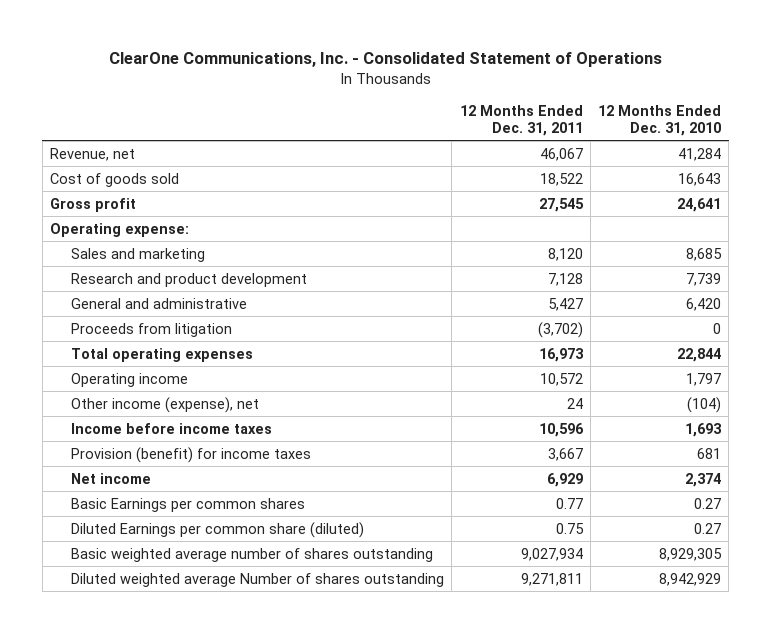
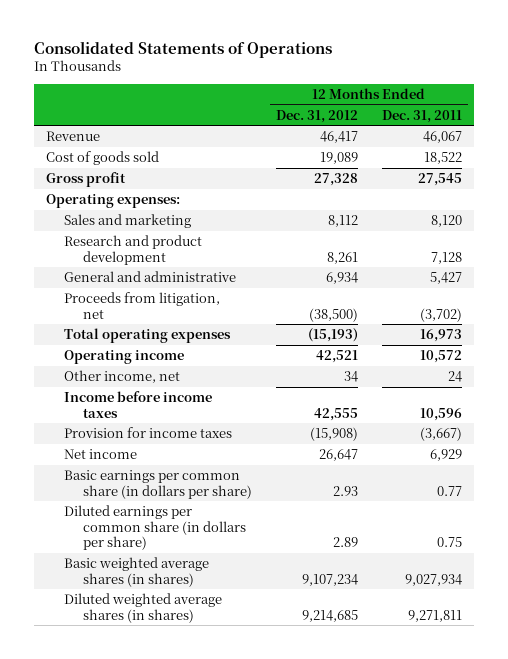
[108,52,662,68] ClearOne Communications, Inc. - Consolidated Statement of Operations -> [33,40,332,58] Consolidated Statements of Operations
[598,104,722,137] 12 Months Ended Dec. 31, 2010 -> none
none -> [275,109,358,123] Dec. 31, 2012
[49,147,135,161] Revenue, net -> [45,131,100,142] Revenue
[49,222,189,237] Operating expense: -> [45,194,180,209] Operating expenses:
[71,322,233,337] Proceeds from litigation -> [64,292,221,319] Proceeds from litigation, net
[71,396,260,413] Other income (expense), net -> [64,370,181,384] Other income, net
[71,446,312,463] Provision (benefit) for income taxes -> [64,427,233,439] Provision for income taxes
[547,447,583,461] 3,667 -> [419,427,462,442] (3,667)
[71,497,306,512] Basic Earnings per common shares -> [64,470,252,499] Basic earnings per common share (in dollars per share)
[71,521,365,538] Diluted Earnings per common share (diluted) -> [64,505,246,551] Diluted earnings per common share (in dollars per share)
[71,547,434,562] Basic weighted average number of shares outstanding -> [64,557,210,587] Basic weighted average shares (in shares)
[71,572,445,587] Diluted weighted average Number of shares outstanding -> [64,593,223,623] Diluted weighted average shares (in shares)

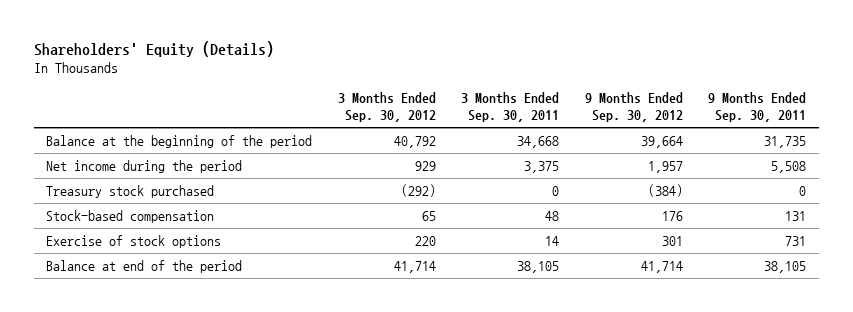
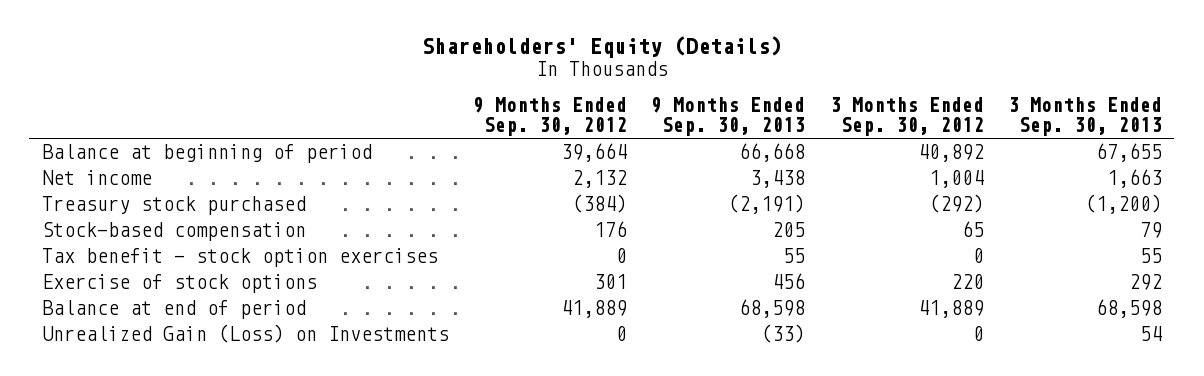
[461,92,560,123] 3 Months Ended Sep. 30, 2011 -> none
[708,92,807,123] 9 Months Ended Sep. 30, 2011 -> none
none -> [651,96,806,137] 9 Months Ended Sep. 30, 2013
none -> [1008,96,1163,137] 3 Months Ended Sep. 30, 2013
[46,134,313,148] Balance at the beginning of the period -> [41,144,372,164] Balance at beginning of period
[393,135,436,148] 40,792 -> [917,144,984,163] 40,892
[46,159,243,173] Net income during the period -> [41,170,152,186] Net income
[414,160,436,171] 929 -> [928,170,984,189] 1,004
[647,160,683,173] 1,957 -> [572,170,628,189] 2,132
none -> [41,248,438,268] Tax benefit - stock option exercises
[46,259,243,273] Balance at end of the period -> [41,300,306,320] Balance at end of period
[393,260,436,273] 41,714 -> [917,300,984,319] 41,889
[640,260,683,273] 41,714 -> [561,300,628,319] 41,889
none -> [41,324,449,344] Unrealized Gain (Loss) on Investments

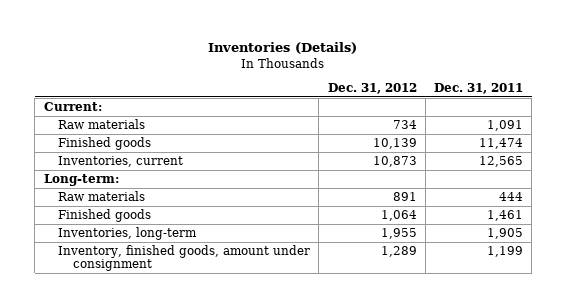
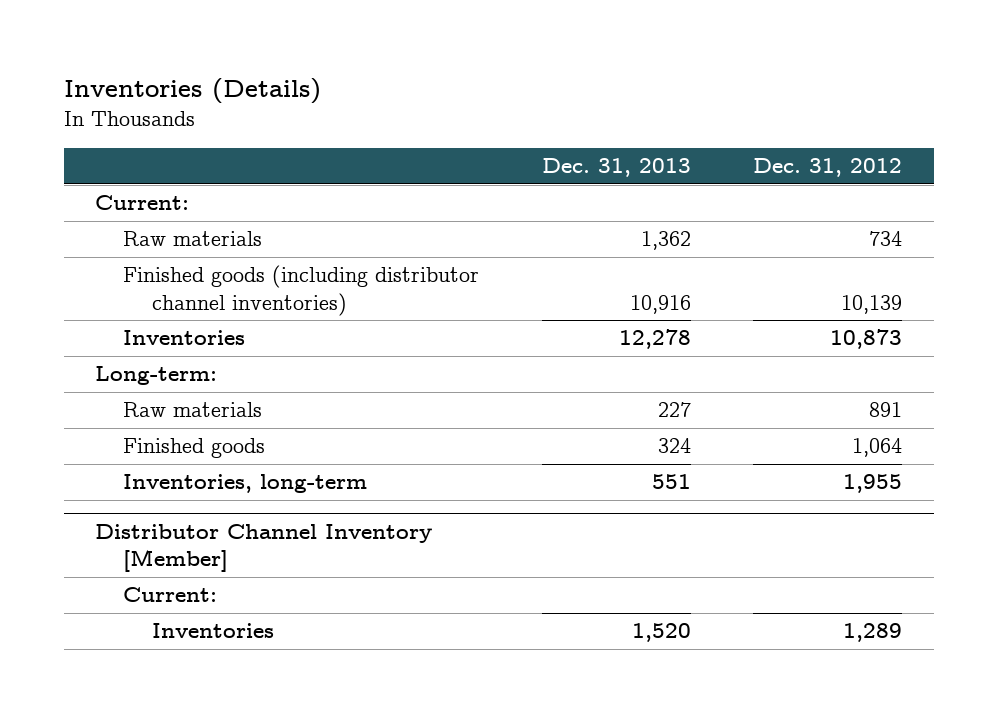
[434,82,524,94] Dec. 31, 2011 -> none
none -> [541,158,691,178] Dec. 31, 2013
[58,136,152,150] Finished goods -> [123,265,480,316] Finished goods (including distributor channel inventories)
[58,155,184,167] Inventories, current -> [123,330,246,346] Inventories
none -> [94,523,432,573] Distributor Channel Inventory [Member]
none -> [123,587,218,603] Current:
[58,244,311,272] Inventory, finished goods, amount under consignment -> [152,623,275,639] Inventories

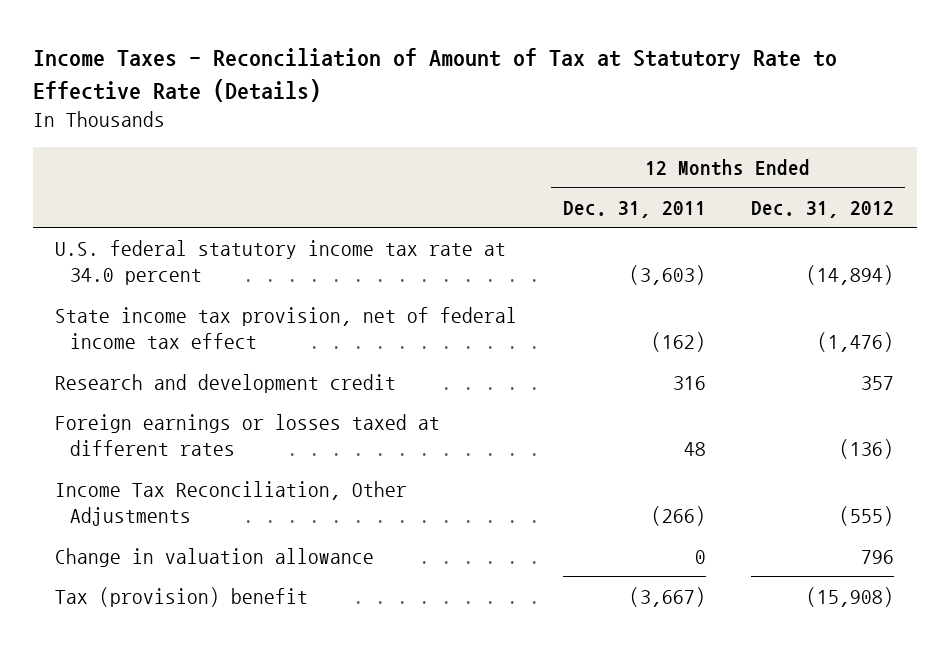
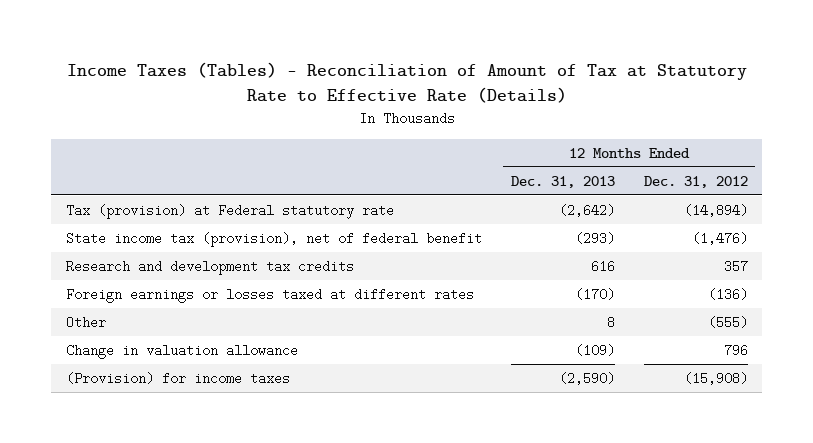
[32,48,837,102] Income Taxes - Reconciliation of Amount of Tax at Statutory Rate to Effective Rate (Details) -> [66,62,747,103] Income Taxes (Tables) - Reconciliation of Amount of Tax at Statutory Rate to Effective Rate (Details)
[562,200,706,218] Dec. 31, 2011 -> none
none -> [510,175,615,188] Dec. 31, 2013
[55,239,507,286] U.S. federal statutory income tax rate at 34.0 percent -> [65,203,394,219] Tax (provision) at Federal statutory rate
[55,306,518,350] State income tax provision, net of federal income tax effect -> [65,231,482,247] State income tax (provision), net of federal benefit
[55,373,397,393] Research and development credit -> [65,259,354,275] Research and development tax credits
[55,480,408,527] Income Tax Reconciliation, Other Adjustments -> [65,315,106,329] Other
[55,586,309,607] Tax (provision) benefit -> [65,371,290,385] (Provision) for income taxes

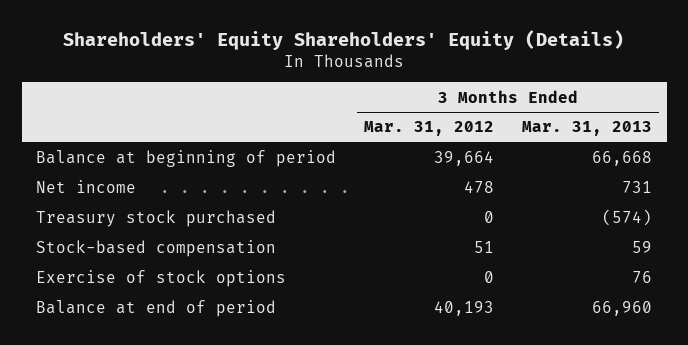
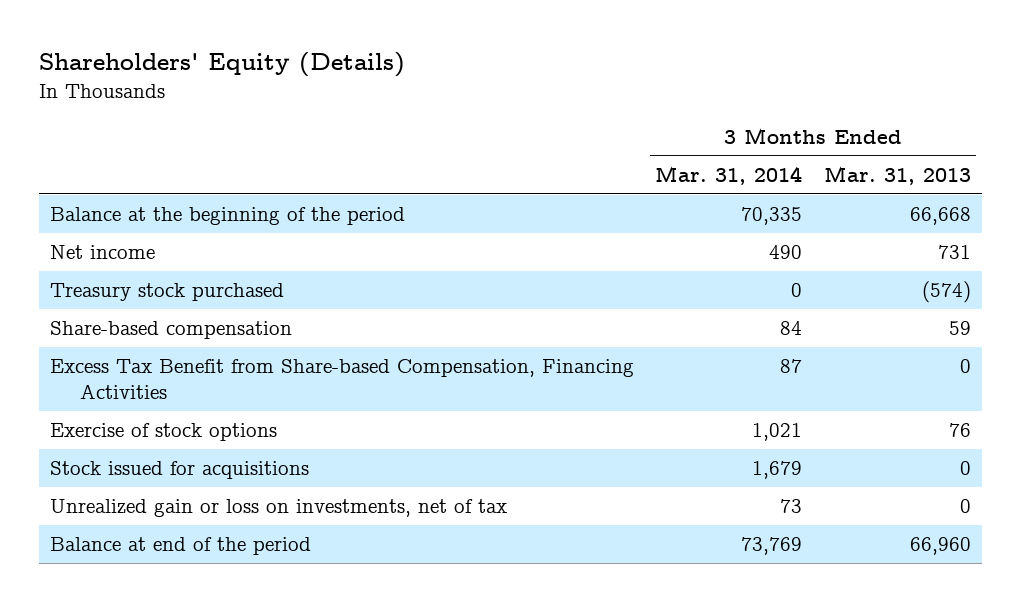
[63,29,625,50] Shareholders' Equity Shareholders' Equity (Details) -> [38,52,405,78] Shareholders' Equity (Details)
[364,121,495,137] Mar. 31, 2012 -> none
none -> [655,165,803,185] Mar. 31, 2014
[36,150,337,168] Balance at beginning of period -> [49,206,405,225] Balance at the beginning of the period
[36,240,277,258] Stock-based compensation -> [49,320,292,339] Share-based compensation
none -> [49,358,634,399] Excess Tax Benefit from Share-based Compensation, Financing Activities
none -> [49,460,309,479] Stock issued for acquisitions
none -> [49,498,507,517] Unrealized gain or loss on investments, net of tax
[36,300,277,318] Balance at end of period -> [49,536,311,555] Balance at end of the period

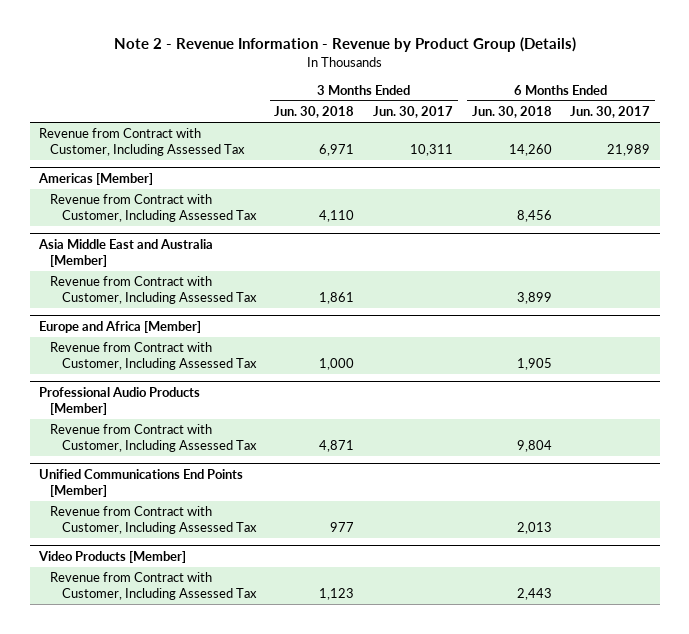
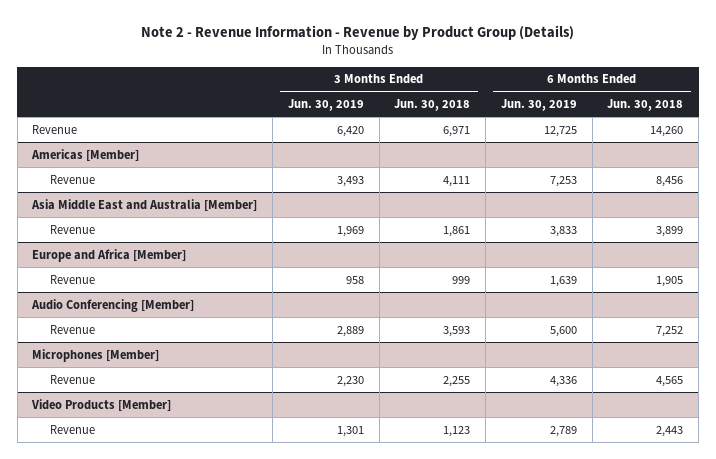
[373,106,454,119] Jun. 30, 2017 -> none
[570,106,651,119] Jun. 30, 2017 -> none
none -> [287,99,364,112] Jun. 30, 2019
none -> [500,99,577,112] Jun. 30, 2019
[38,128,246,156] Revenue from Contract with Customer, Including Assessed Tax -> [32,124,78,134] Revenue
[50,194,257,222] Revenue from Contract with Customer, Including Assessed Tax -> none
none -> [50,174,96,184] Revenue
[50,276,257,304] Revenue from Contract with Customer, Including Assessed Tax -> [50,224,96,234] Revenue
[50,342,257,370] Revenue from Contract with Customer, Including Assessed Tax -> none
[38,387,200,415] Professional Audio Products [Member] -> none
[50,424,257,452] Revenue from Contract with Customer, Including Assessed Tax -> none
[38,469,243,497] Unified Communications End Points [Member] -> none
[50,506,257,534] Revenue from Contract with Customer, Including Assessed Tax -> none
none -> [50,274,96,284] Revenue
none -> [31,298,195,312] Audio Conferencing [Member]
none -> [50,324,96,334] Revenue
none -> [32,348,160,362] Microphones [Member]
none -> [50,374,96,384] Revenue
[50,572,257,600] Revenue from Contract with Customer, Including Assessed Tax -> [50,424,96,434] Revenue

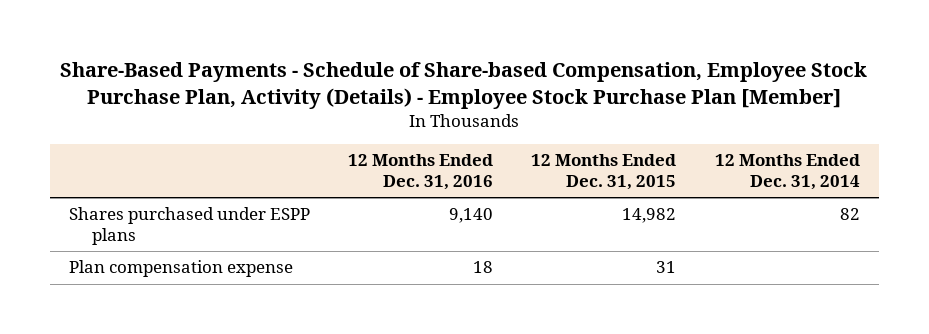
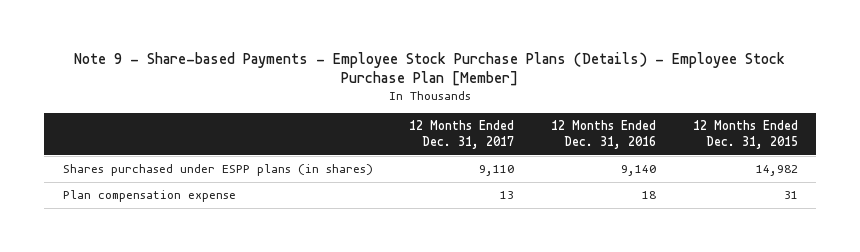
[60,61,868,109] Share-Based Payments - Schedule of Share-based Compensation, Employee Stock Purchase Plan, Activity (Details) - Employee Stock Purchase Plan [Member] -> [74,51,786,87] Note 9 - Share-based Payments - Employee Stock Purchase Plans (Details) - Employee Stock Purchase Plan [Member]
[714,154,860,190] 12 Months Ended Dec. 31, 2014 -> none
none -> [409,120,515,150] 12 Months Ended Dec. 31, 2017
[69,207,311,245] Shares purchased under ESPP plans -> [62,164,373,177] Shares purchased under ESPP plans (in shares)

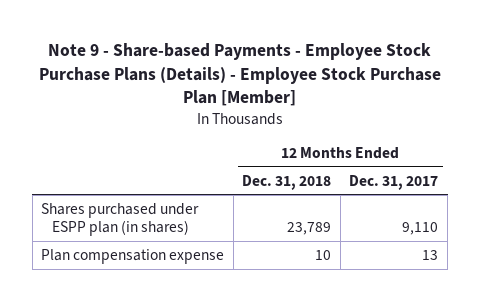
[551,120,657,150] 12 Months Ended Dec. 31, 2016 -> none
[692,120,798,150] 12 Months Ended Dec. 31, 2015 -> none
none -> [242,174,332,190] Dec. 31, 2018
[62,164,373,177] Shares purchased under ESPP plans (in shares) -> [41,202,200,237] Shares purchased under ESPP plan (in shares)

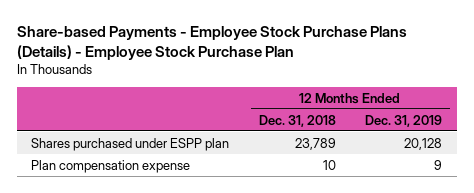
[38,42,441,107] Note 9 - Share-based Payments - Employee Stock Purchase Plans (Details) - Employee Stock Purchase Plan [Member] -> [16,25,407,60] Share-based Payments - Employee Stock Purchase Plans (Details) - Employee Stock Purchase Plan
[349,174,439,190] Dec. 31, 2017 -> none
none -> [365,114,443,127] Dec. 31, 2019
[41,202,200,237] Shares purchased under ESPP plan (in shares) -> [31,137,230,151] Shares purchased under ESPP plan

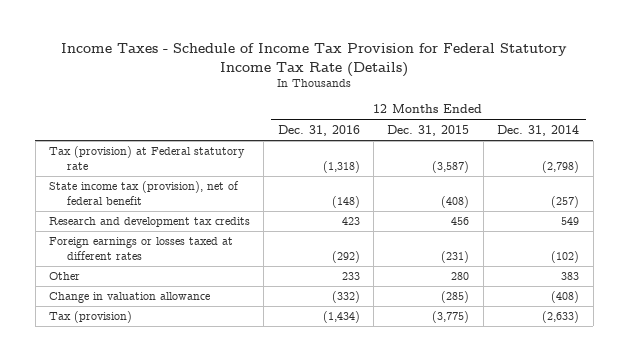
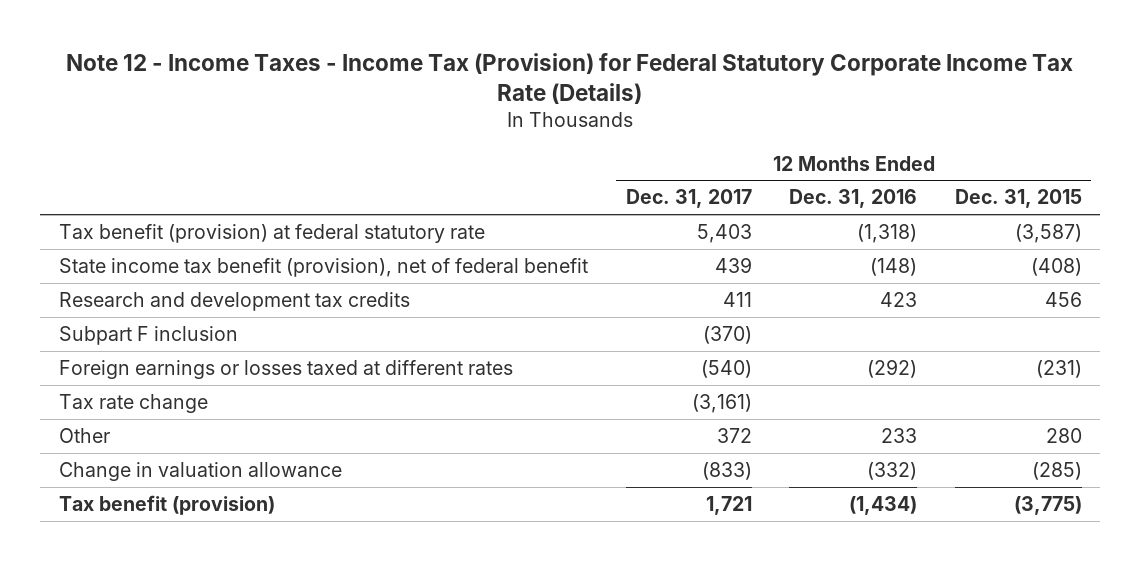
[61,43,568,77] Income Taxes - Schedule of Income Tax Provision for Federal Statutory Income Tax Rate (Details) -> [66,52,1074,104] Note 12 - Income Taxes - Income Tax (Provision) for Federal Statutory Corporate Income Tax Rate (Details)
[497,124,580,136] Dec. 31, 2014 -> none
none -> [625,189,752,209] Dec. 31, 2017
[49,146,246,170] Tax (provision) at Federal statutory rate -> [59,223,486,243] Tax benefit (provision) at federal statutory rate
[49,181,240,205] State income tax (provision), net of federal benefit -> [59,257,589,277] State income tax benefit (provision), net of federal benefit
none -> [59,325,239,345] Subpart F inclusion
none -> [59,393,209,413] Tax rate change
[49,311,133,324] Tax (provision) -> [59,494,276,515] Tax benefit (provision)

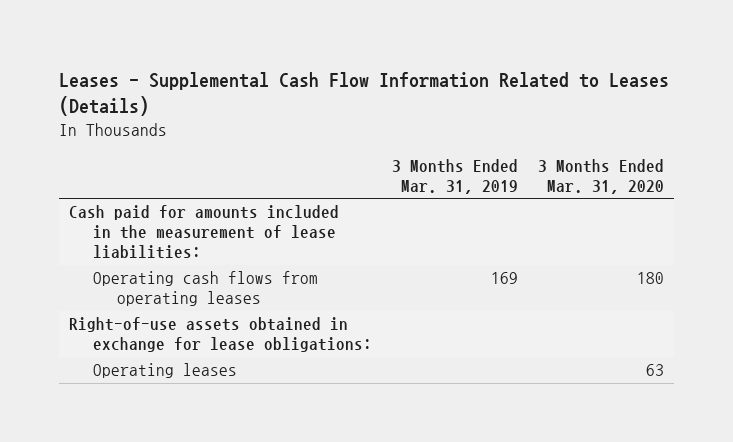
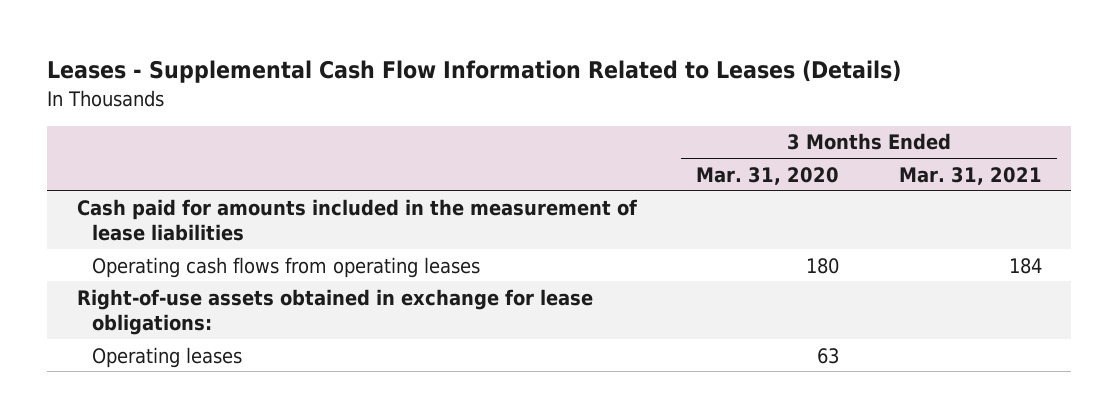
[392,158,519,194] 3 Months Ended Mar. 31, 2019 -> none
none -> [898,166,1042,185] Mar. 31, 2021
[68,205,339,260] Cash paid for amounts included in the measurement of lease liabilities: -> [76,198,637,242] Cash paid for amounts included in the measurement of lease liabilities

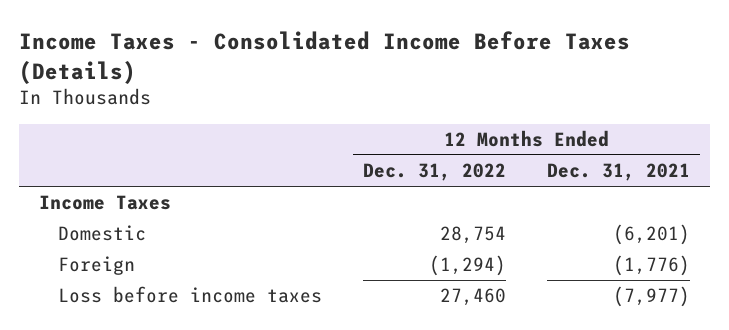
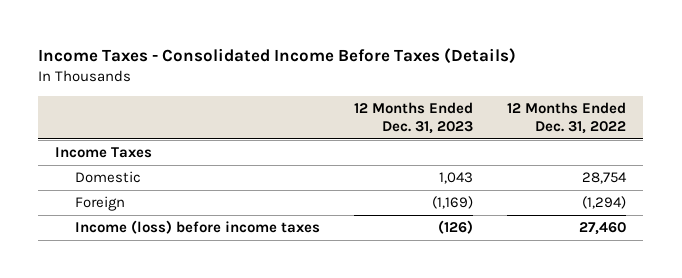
[547,163,691,182] Dec. 31, 2021 -> none
none -> [353,102,473,135] 12 Months Ended Dec. 31, 2023
[58,286,323,304] Loss before income taxes -> [74,220,320,235] Income (loss) before income taxes

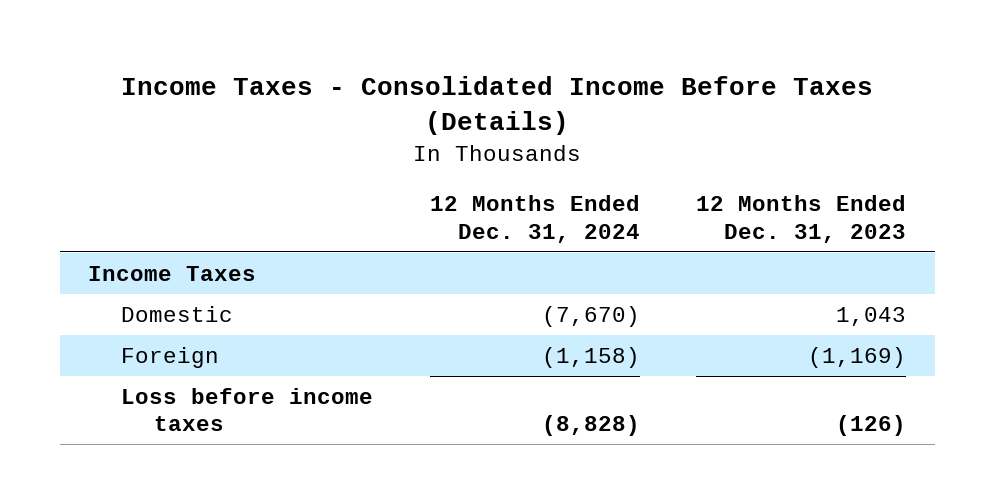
[507,102,627,135] 12 Months Ended Dec. 31, 2022 -> none
none -> [429,195,640,243] 12 Months Ended Dec. 31, 2024
[74,220,320,235] Income (loss) before income taxes -> [120,387,373,432] Loss before income taxes

